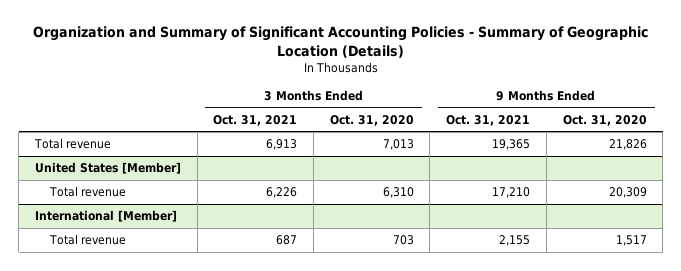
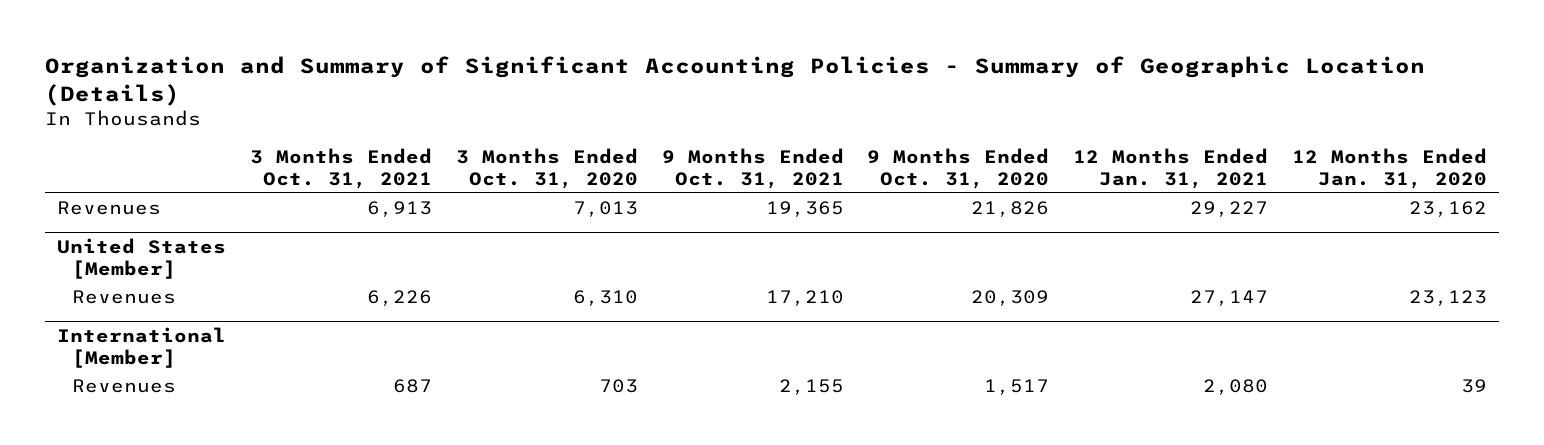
none -> [1073,148,1269,189] 12 Months Ended Jan. 31, 2021
none -> [1291,148,1487,189] 12 Months Ended Jan. 31, 2020
[33,138,111,150] Total revenue -> [57,201,162,216] Revenues
[49,186,127,198] Total revenue -> [71,290,176,305] Revenues
[49,234,127,246] Total revenue -> [71,379,176,394] Revenues

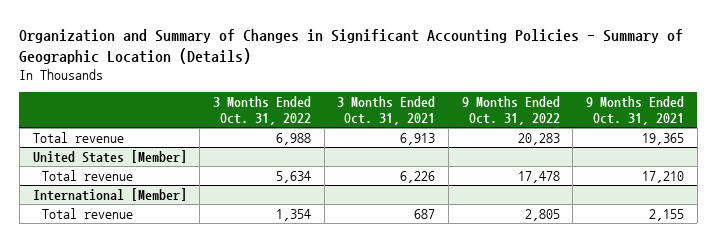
[45,56,1426,106] Organization and Summary of Significant Accounting Policies - Summary of Geographic Location (Details) -> [19,29,684,64] Organization and Summary of Changes in Significant Accounting Policies - Summary of Geographic Location (Details)
[455,148,638,189] 3 Months Ended Oct. 31, 2020 -> none
[867,148,1050,189] 9 Months Ended Oct. 31, 2020 -> none
[1073,148,1269,189] 12 Months Ended Jan. 31, 2021 -> none
[1291,148,1487,189] 12 Months Ended Jan. 31, 2020 -> none
none -> [212,95,311,125] 3 Months Ended Oct. 31, 2022
none -> [461,95,560,125] 9 Months Ended Oct. 31, 2022
[57,201,162,216] Revenues -> [32,131,124,143] Total revenue
[71,290,176,305] Revenues -> [42,169,134,181] Total revenue
[71,379,176,394] Revenues -> [42,207,134,219] Total revenue

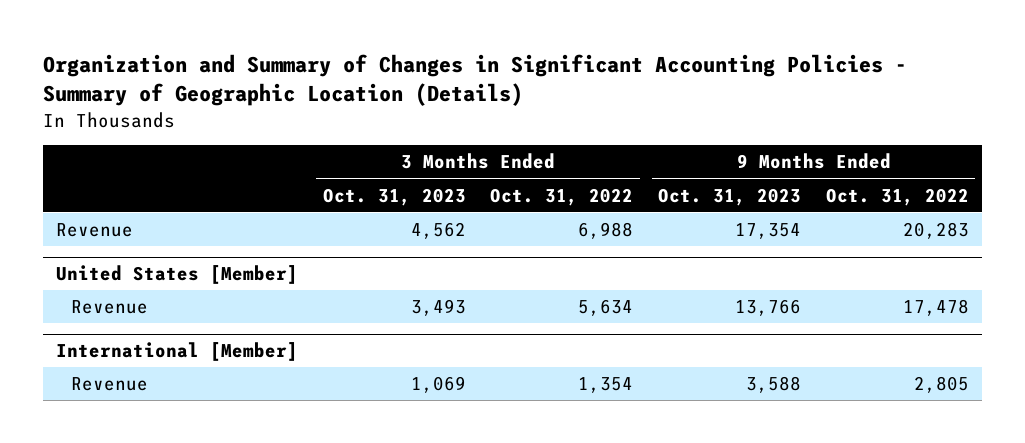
[337,95,436,125] 3 Months Ended Oct. 31, 2021 -> none
[586,95,685,125] 9 Months Ended Oct. 31, 2021 -> none
none -> [322,187,466,206] Oct. 31, 2023
none -> [658,187,802,206] Oct. 31, 2023
[32,131,124,143] Total revenue -> [55,223,133,238] Revenue
[42,169,134,181] Total revenue -> [71,300,149,315] Revenue
[42,207,134,219] Total revenue -> [71,377,149,392] Revenue

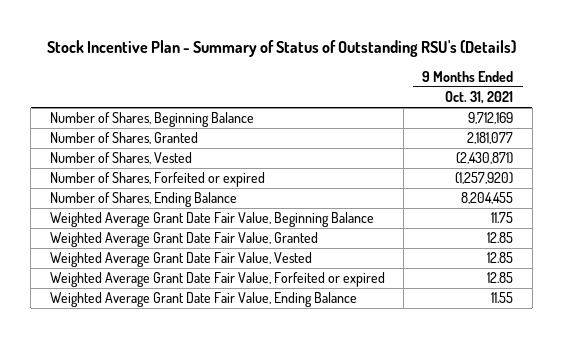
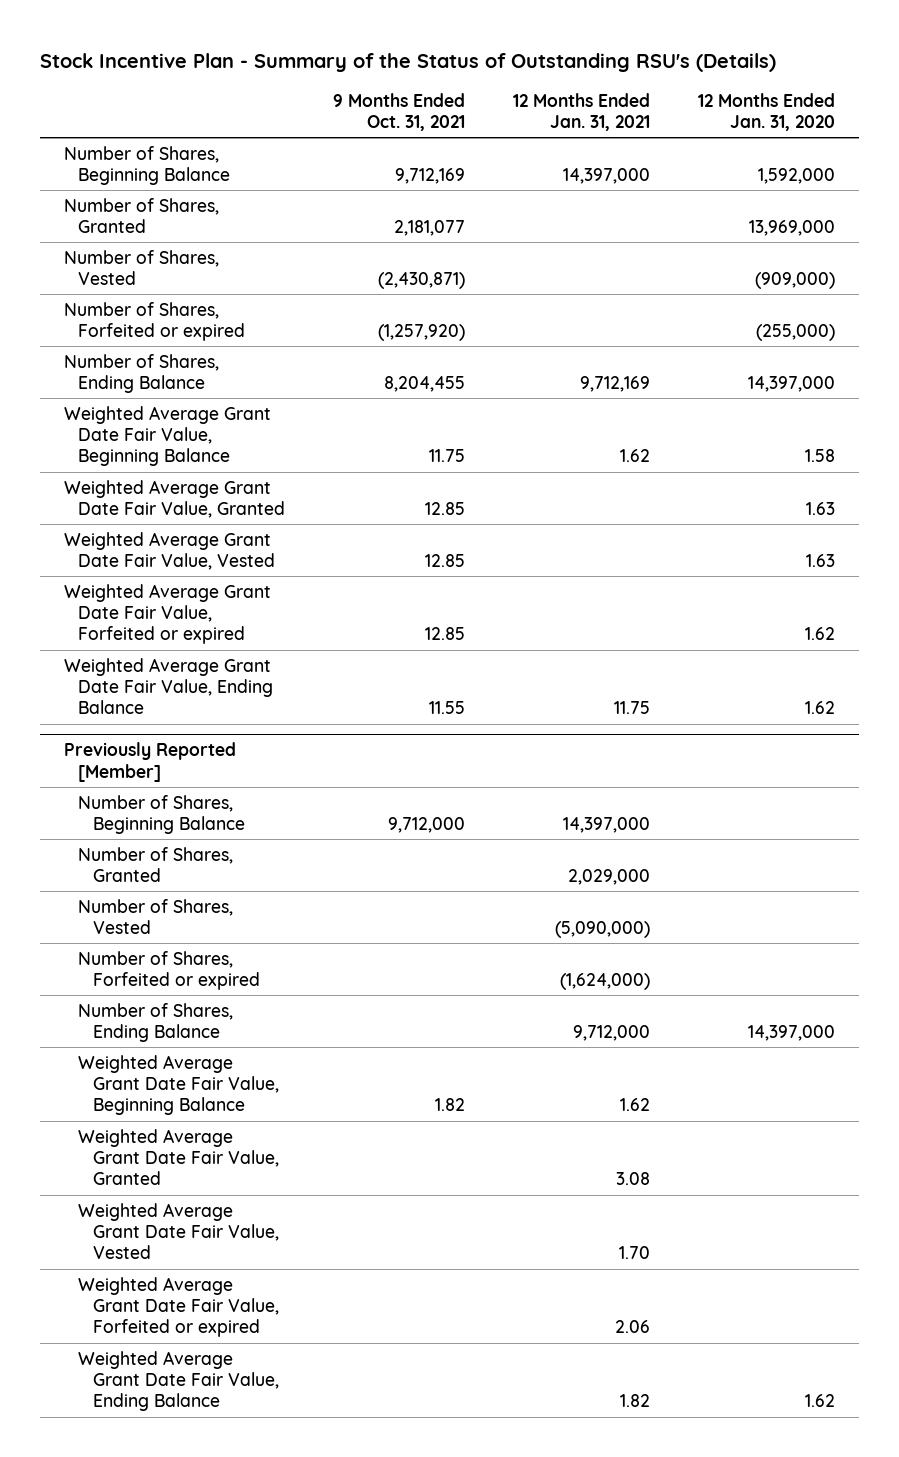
[46,39,516,57] Stock Incentive Plan - Summary of Status of Outstanding RSU's (Details) -> [40,52,777,72] Stock Incentive Plan - Summary of the Status of Outstanding RSU's (Details)
none -> [513,92,651,131] 12 Months Ended Jan. 31, 2021
none -> [697,92,835,131] 12 Months Ended Jan. 31, 2020
none -> [64,742,237,782] Previously Reported [Member]
none -> [78,794,245,835] Number of Shares, Beginning Balance
none -> [78,846,234,883] Number of Shares, Granted
none -> [78,898,234,935] Number of Shares, Vested
none -> [78,950,260,991] Number of Shares, Forfeited or expired
none -> [78,1002,234,1043] Number of Shares, Ending Balance
none -> [78,1054,279,1116] Weighted Average Grant Date Fair Value, Beginning Balance
none -> [78,1128,279,1186] Weighted Average Grant Date Fair Value, Granted
none -> [78,1202,279,1260] Weighted Average Grant Date Fair Value, Vested
none -> [78,1276,279,1338] Weighted Average Grant Date Fair Value, Forfeited or expired
none -> [78,1350,279,1412] Weighted Average Grant Date Fair Value, Ending Balance

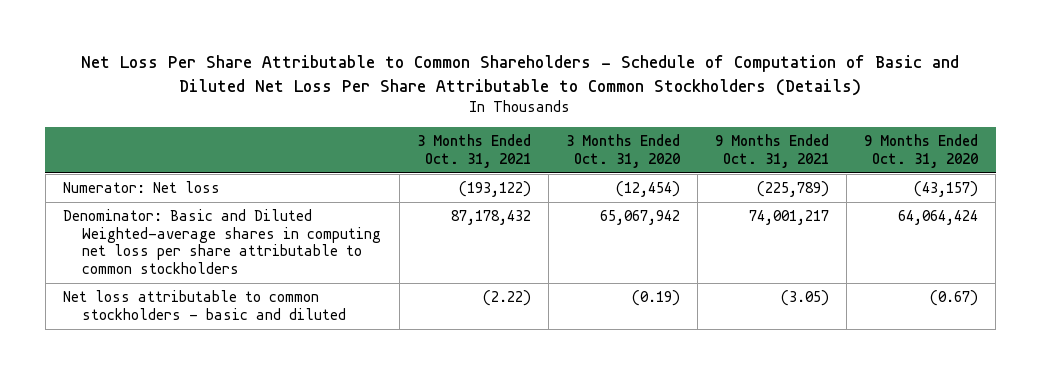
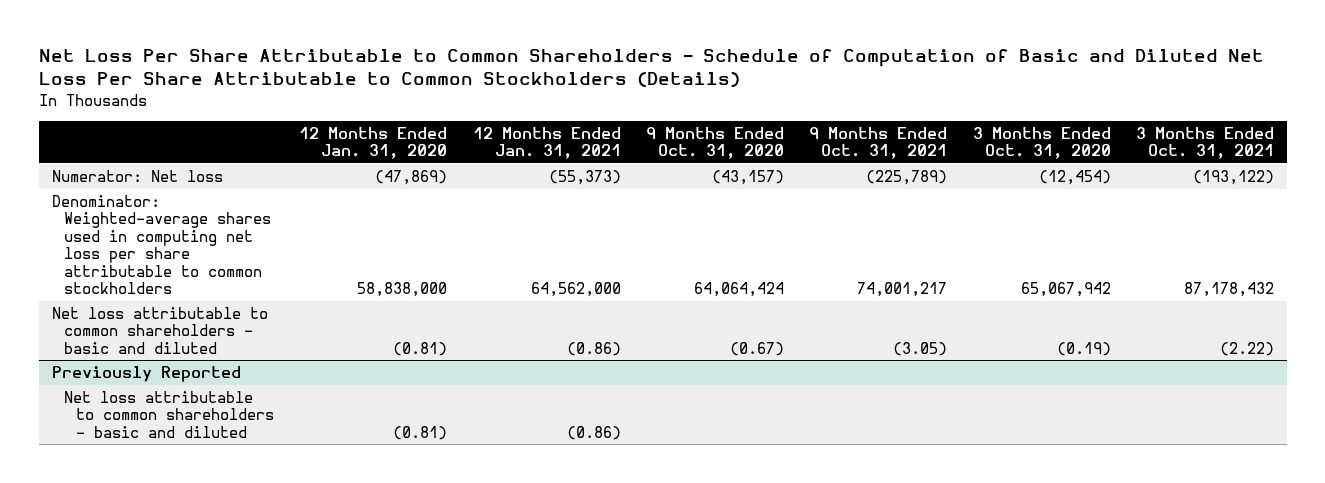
none -> [299,126,448,160] 12 Months Ended Jan. 31, 2020
none -> [472,126,621,160] 12 Months Ended Jan. 31, 2021
[62,209,382,274] Denominator: Basic and Diluted Weighted-average shares in computing net loss per share attributable to common stockholders -> [51,194,271,295] Denominator: Weighted-average shares used in computing net loss per share attributable to common stockholders
[62,290,347,320] Net loss attributable to common stockholders - basic and diluted -> [51,306,268,354] Net loss attributable to common shareholders - basic and diluted
none -> [51,365,241,382] Previously Reported
none -> [63,390,275,438] Net loss attributable to common shareholders - basic and diluted

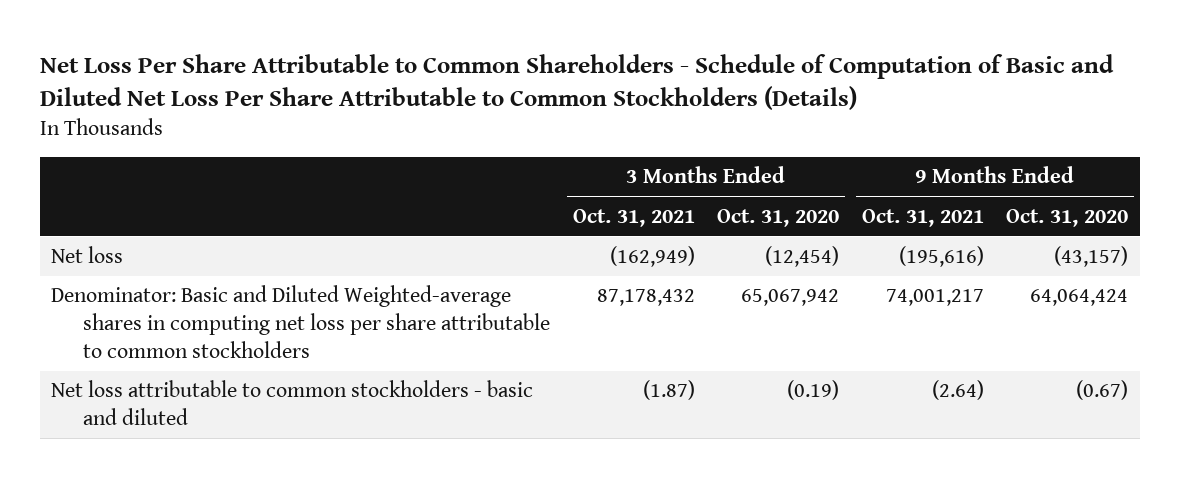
[299,126,448,160] 12 Months Ended Jan. 31, 2020 -> none
[472,126,621,160] 12 Months Ended Jan. 31, 2021 -> none
[51,365,241,382] Previously Reported -> none
[63,390,275,438] Net loss attributable to common shareholders - basic and diluted -> none
[51,169,223,182] Numerator: Net loss -> [51,246,124,264] Net loss
[866,169,948,185] (225,789) -> [898,246,984,268] (195,616)
[1192,169,1274,185] (193,122) -> [609,246,695,268] (162,949)
[51,194,271,295] Denominator: Weighted-average shares used in computing net loss per share attributable to common stockholders -> [51,285,551,358] Denominator: Basic and Diluted Weighted-average shares in computing net loss per share attributable to common stockholders
[51,306,268,354] Net loss attributable to common shareholders - basic and diluted -> [51,380,534,426] Net loss attributable to common stockholders - basic and diluted
[893,341,948,356] (3.05) -> [931,380,984,401] (2.64)
[1219,341,1274,356] (2.22) -> [642,380,695,401] (1.87)

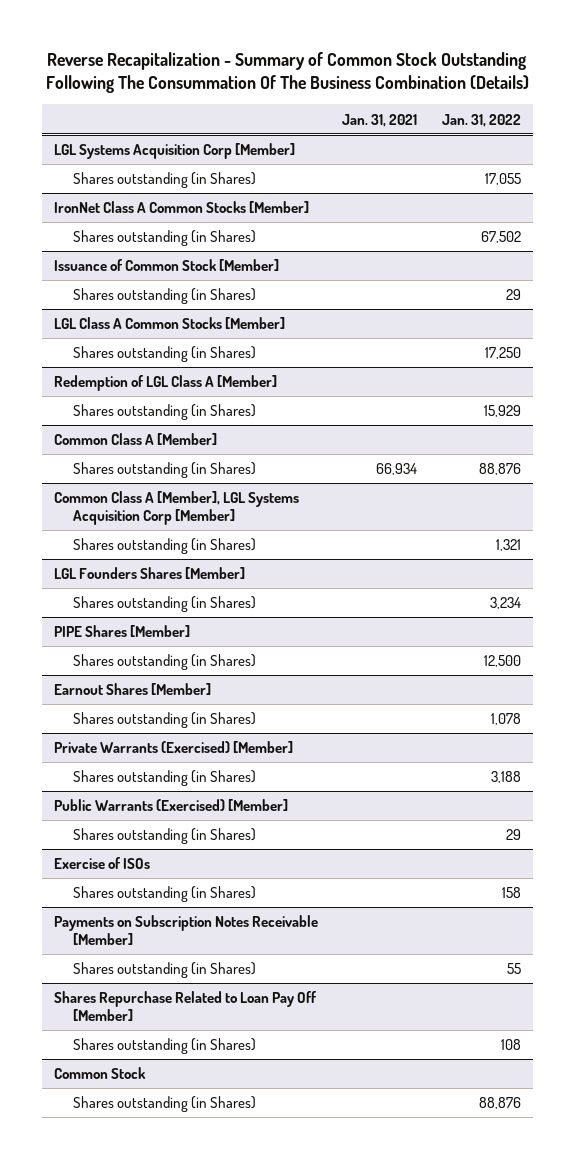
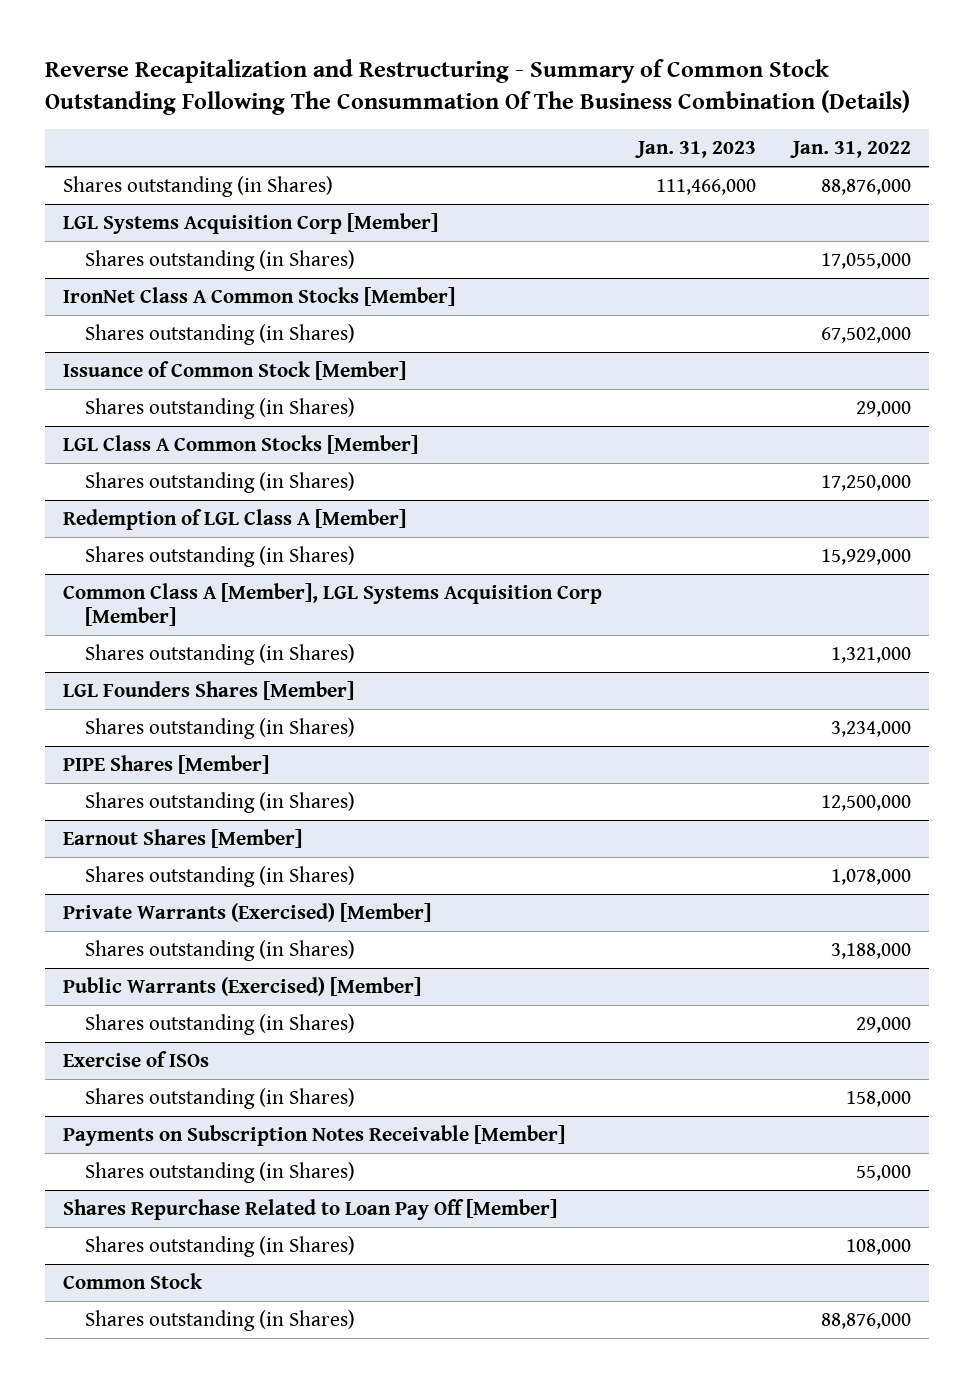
[46,51,530,94] Reverse Recapitalization - Summary of Common Stock Outstanding Following The Consummation Of The Business Combination (Details) -> [44,58,910,115] Reverse Recapitalization and Restructuring - Summary of Common Stock Outstanding Following The Consummation Of The Business Combination (Details)
[342,113,418,127] Jan. 31, 2021 -> none
none -> [635,141,757,159] Jan. 31, 2023
none -> [63,175,334,197] Shares outstanding (in Shares)
[484,173,521,186] 17,055 -> [820,252,911,269] 17,055,000
[480,231,521,244] 67,502 -> [820,326,911,343] 67,502,000
[505,289,521,301] 29 -> [855,400,911,417] 29,000
[484,347,521,360] 17,250 -> [820,474,911,491] 17,250,000
[54,433,218,446] Common Class A [Member] -> none
[72,462,256,479] Shares outstanding (in Shares) -> none
[483,405,521,418] 15,929 -> [820,548,911,565] 15,929,000
[495,539,521,552] 1,321 -> [830,646,911,663] 1,321,000
[489,597,521,610] 3,234 -> [830,720,911,737] 3,234,000
[483,655,521,668] 12,500 -> [820,794,911,811] 12,500,000
[490,713,521,726] 1,078 -> [830,868,911,885] 1,078,000
[490,771,521,784] 3,188 -> [830,942,911,959] 3,188,000
[505,829,521,841] 29 -> [855,1016,911,1033] 29,000
[501,887,521,899] 158 -> [845,1090,911,1107] 158,000
[506,963,521,975] 55 -> [855,1164,911,1181] 55,000
[500,1039,521,1051] 108 -> [845,1238,911,1255] 108,000
[478,1097,521,1110] 88,876 -> [820,1312,911,1329] 88,876,000

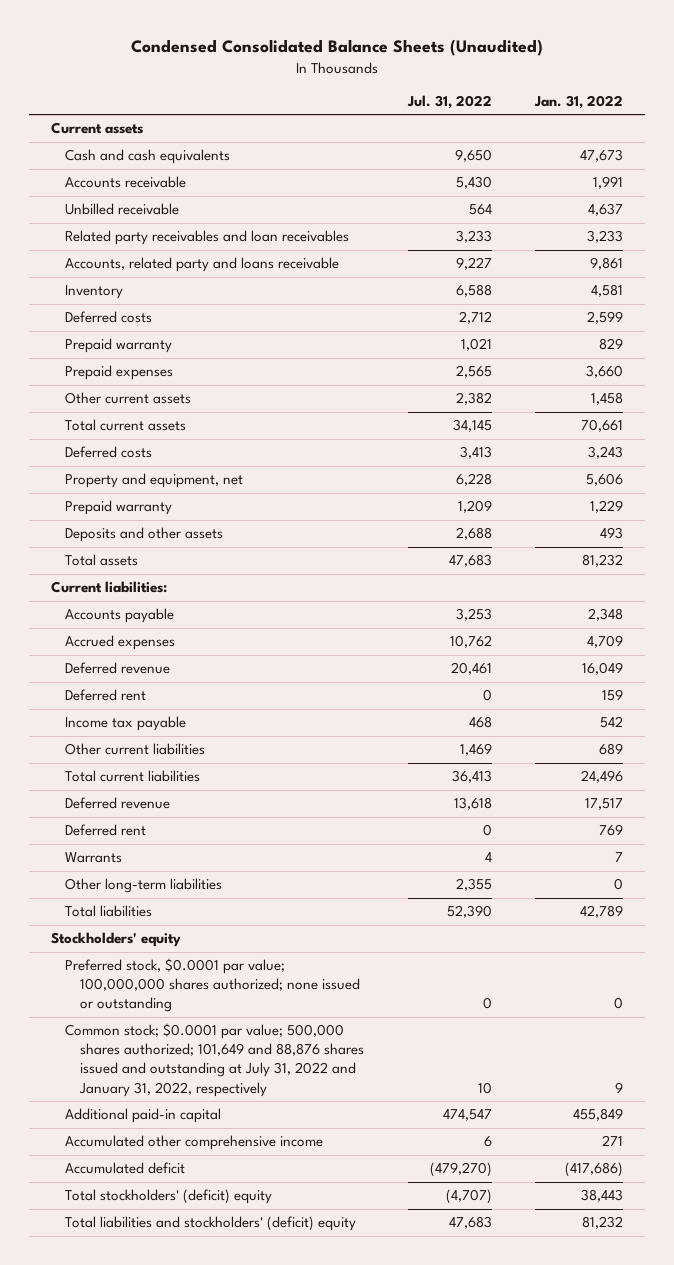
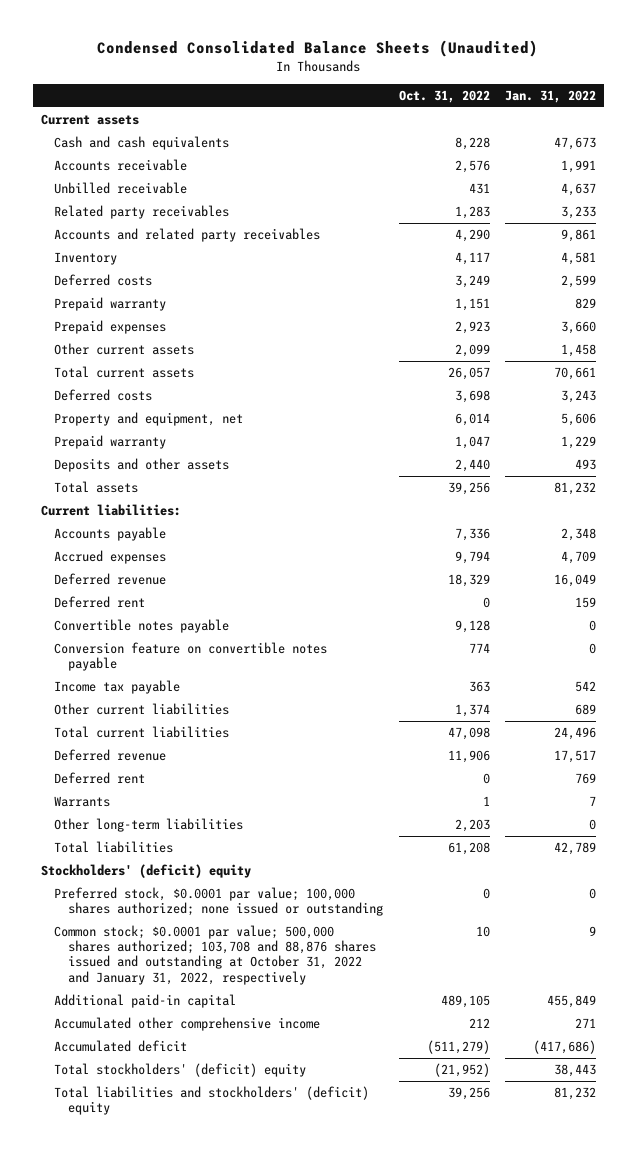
[406,95,492,110] Jul. 31, 2022 -> none
none -> [398,89,490,103] Oct. 31, 2022
[65,230,350,246] Related party receivables and loan receivables -> [54,205,230,220] Related party receivables
[65,257,340,273] Accounts, related party and loans receivable -> [54,228,321,243] Accounts and related party receivables
none -> [54,619,230,634] Convertible notes payable
none -> [54,642,328,672] Conversion feature on convertible notes payable
[50,932,181,948] Stockholders' equity -> [40,864,251,879] Stockholders' (deficit) equity
[65,958,360,1013] Preferred stock, $0.0001 par value; 100,000,000 shares authorized; none issued or outstanding -> [54,887,384,917] Preferred stock, $0.0001 par value; 100,000 shares authorized; none issued or outstanding
[65,1023,364,1097] Common stock; $0.0001 par value; 500,000 shares authorized; 101,649 and 88,876 shares issued and outstanding at July 31, 2022 and January 31, 2022, respectively -> [54,925,377,985] Common stock; $0.0001 par value; 500,000 shares authorized; 103,708 and 88,876 shares issued and outstanding at October 31, 2022 and January 31, 2022, respectively

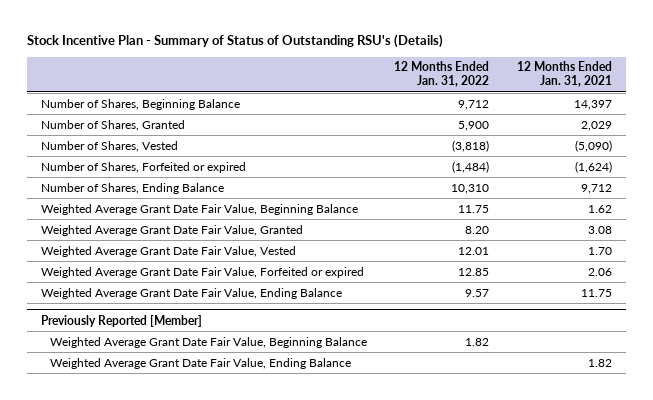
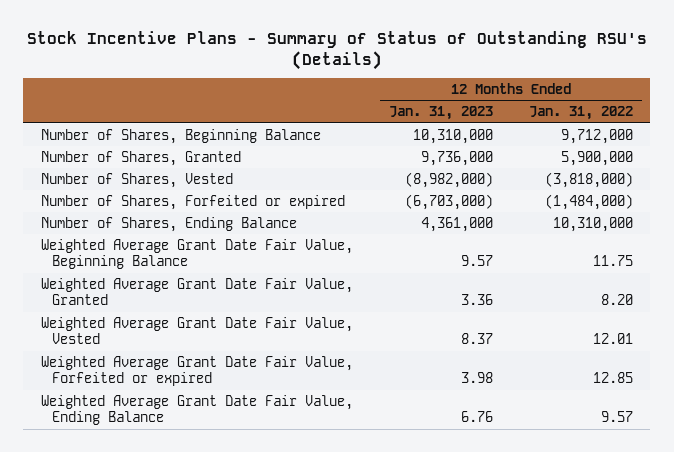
[27,34,444,49] Stock Incentive Plan - Summary of Status of Outstanding RSU's (Details) -> [26,31,647,70] Stock Incentive Plans - Summary of Status of Outstanding RSU's (Details)
[516,61,612,88] 12 Months Ended Jan. 31, 2021 -> none
none -> [388,106,493,121] Jan. 31, 2023
[458,99,490,110] 9,712 -> [560,128,633,144] 9,712,000
[458,120,490,131] 5,900 -> [560,150,633,166] 5,900,000
[452,139,490,152] (3,818) -> [544,171,633,188] (3,818,000)
[452,160,490,173] (1,484) -> [544,193,633,210] (1,484,000)
[451,183,490,194] 10,310 -> [552,216,633,232] 10,310,000
[41,314,203,327] Previously Reported [Member] -> none
[49,336,367,348] Weighted Average Grant Date Fair Value, Beginning Balance -> none
[49,357,351,369] Weighted Average Grant Date Fair Value, Ending Balance -> none

